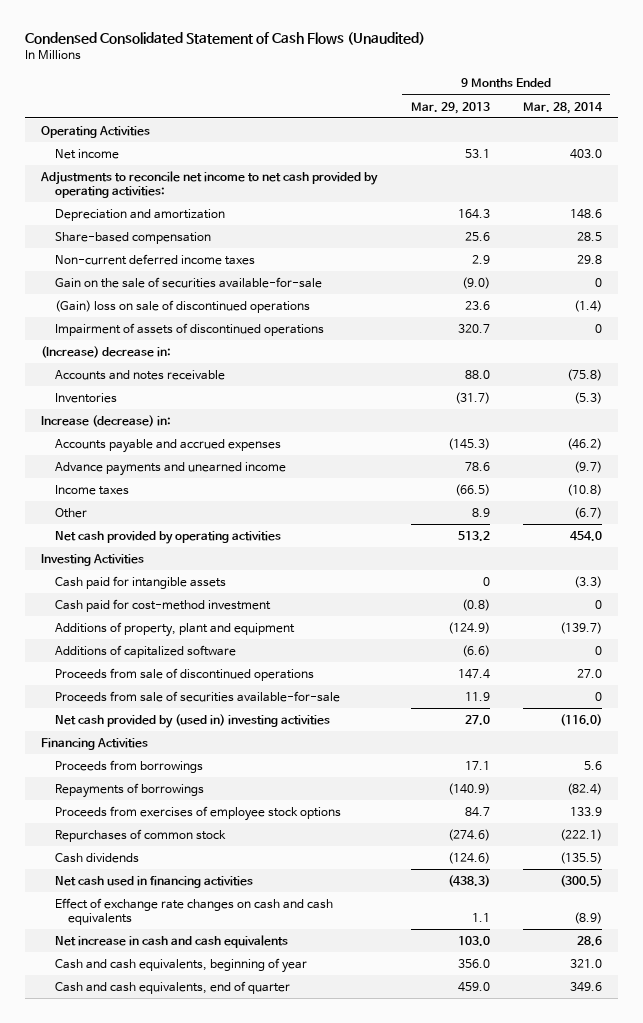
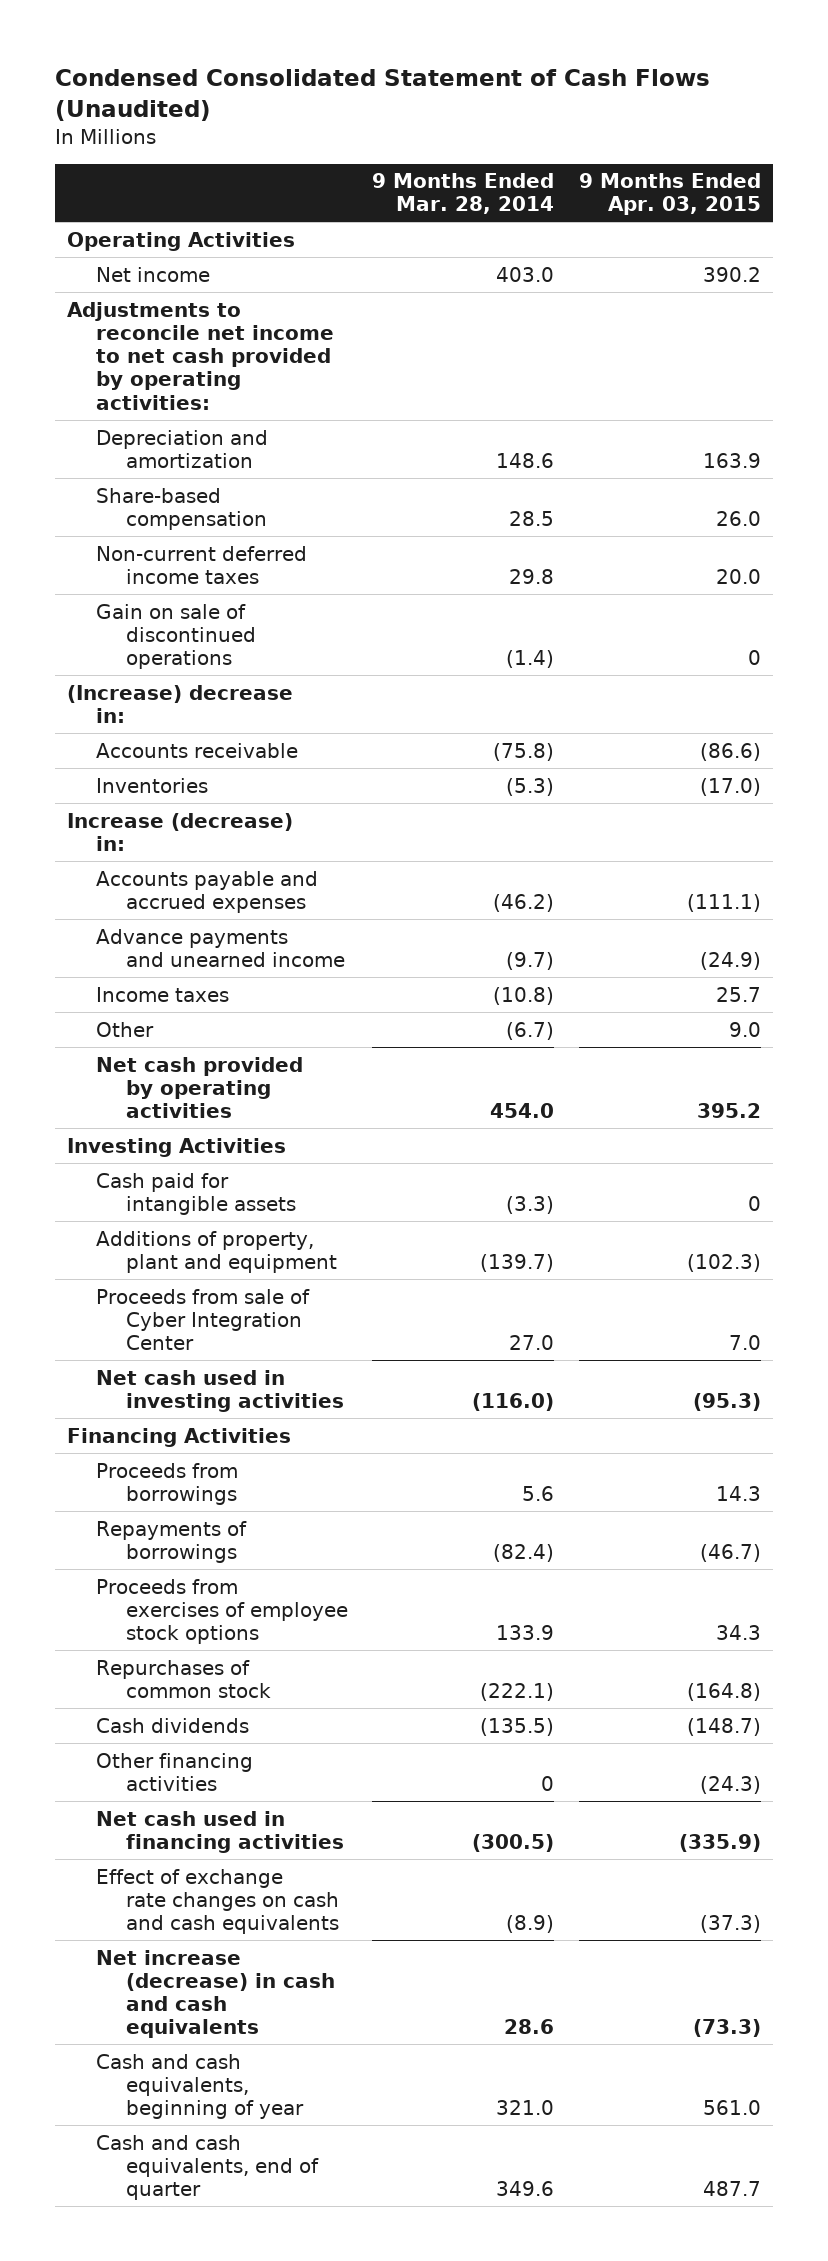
[410,101,490,114] Mar. 29, 2013 -> none
none -> [578,173,761,216] 9 Months Ended Apr. 03, 2015
[54,276,322,288] Gain on the sale of securities available-for-sale -> none
[54,322,324,336] Impairment of assets of discontinued operations -> none
[54,299,310,313] (Gain) loss on sale of discontinued operations -> [96,603,257,670] Gain on sale of discontinued operations
[54,369,225,380] Accounts and notes receivable -> [96,742,299,758] Accounts receivable
[54,598,271,612] Cash paid for cost-method investment -> none
[54,644,236,658] Additions of capitalized software -> none
[54,690,340,702] Proceeds from sale of securities available-for-sale -> none
[54,667,314,681] Proceeds from sale of discontinued operations -> [96,1288,311,1351] Proceeds from sale of Cyber Integration Center
[54,713,330,728] Net cash provided by (used in) investing activities -> [96,1369,345,1412] Net cash used in investing activities
none -> [96,1752,254,1791] Other financing activities
[54,934,288,948] Net increase in cash and cash equivalents -> [96,1949,336,2039] Net increase (decrease) in cash and cash equivalents

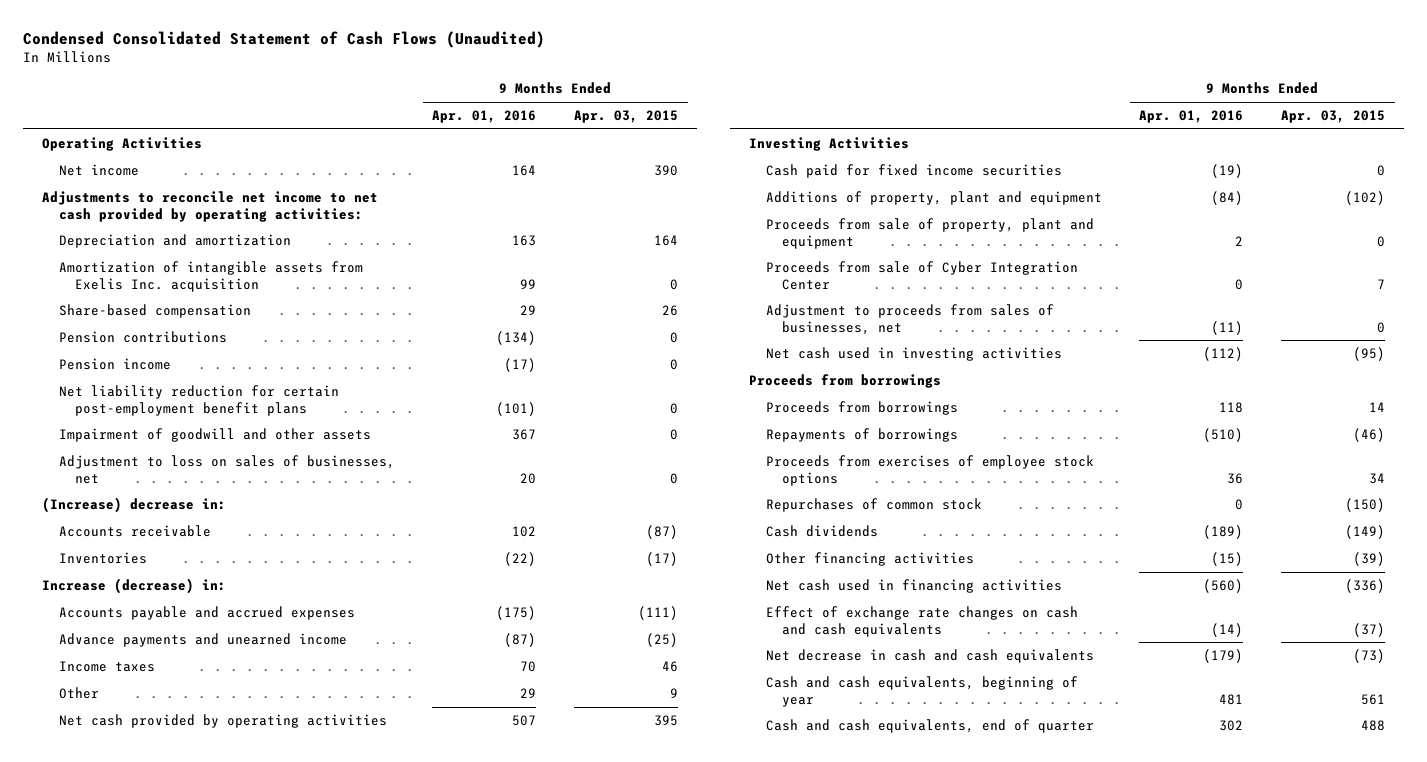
[372,173,555,215] 9 Months Ended Mar. 28, 2014 -> none
none -> [432,110,537,124] Apr. 01, 2016
[702,266,761,282] 390.2 -> [654,165,679,177] 390
[96,545,308,584] Non-current deferred income taxes -> none
[96,603,257,670] Gain on sale of discontinued operations -> none
[702,452,761,468] 163.9 -> [654,235,679,247] 164
none -> [58,261,363,292] Amortization of intangible assets from Exelis Inc. acquisition
[715,510,761,526] 26.0 -> [662,305,679,317] 26
none -> [58,331,227,344] Pension contributions
none -> [58,358,171,371] Pension income
none -> [58,385,339,416] Net liability reduction for certain post-employment benefit plans
none -> [58,428,371,443] Impairment of goodwill and other assets
none -> [58,455,395,484] Adjustment to loss on sales of businesses, net
[699,742,761,761] (86.6) -> [646,525,679,540] (87)
[699,777,761,796] (17.0) -> [646,552,679,567] (17)
[686,893,761,912] (111.1) -> [638,606,679,621] (111)
[699,951,761,970] (24.9) -> [646,633,679,648] (25)
[715,986,761,1002] 25.7 -> [662,661,679,673] 46
[728,1021,761,1037] 9.0 -> [670,688,679,699] 9
[696,1103,761,1119] 395.2 -> [654,715,679,727] 395
[96,1172,297,1215] Cash paid for intangible assets -> none
none -> [765,164,1062,179] Cash paid for fixed income securities
[686,1253,761,1272] (102.3) -> [1345,191,1386,206] (102)
none -> [765,218,1094,249] Proceeds from sale of property, plant and equipment
[728,1335,761,1351] 7.0 -> [1377,278,1386,289] 7
none -> [765,304,1054,335] Adjustment to proceeds from sales of businesses, net
[692,1392,761,1411] (95.3) -> [1353,347,1386,362] (95)
[66,1427,291,1447] Financing Activities -> [749,374,942,389] Proceeds from borrowings
[715,1485,761,1501] 14.3 -> [1369,402,1386,413] 14
[699,1543,761,1562] (46.7) -> [1353,428,1386,443] (46)
[715,1625,761,1641] 34.3 -> [1369,472,1386,484] 34
[686,1682,761,1701] (164.8) -> [1345,498,1386,513] (150)
[686,1717,761,1736] (148.7) -> [1345,525,1386,540] (149)
[699,1775,761,1794] (24.3) -> [1353,552,1386,567] (39)
[678,1833,761,1852] (335.9) -> [1345,579,1386,594] (336)
[699,1915,761,1934] (37.3) -> [1353,622,1386,637] (37)
[96,1949,336,2039] Net increase (decrease) in cash and cash equivalents -> [765,649,1094,664] Net decrease in cash and cash equivalents
[692,2019,761,2038] (73.3) -> [1353,649,1386,664] (73)
[702,2100,761,2116] 561.0 -> [1361,693,1386,705] 561
[702,2181,761,2197] 487.7 -> [1361,720,1386,732] 488

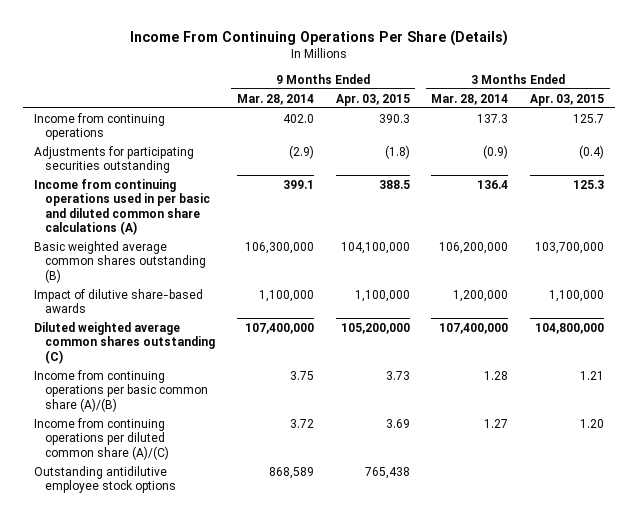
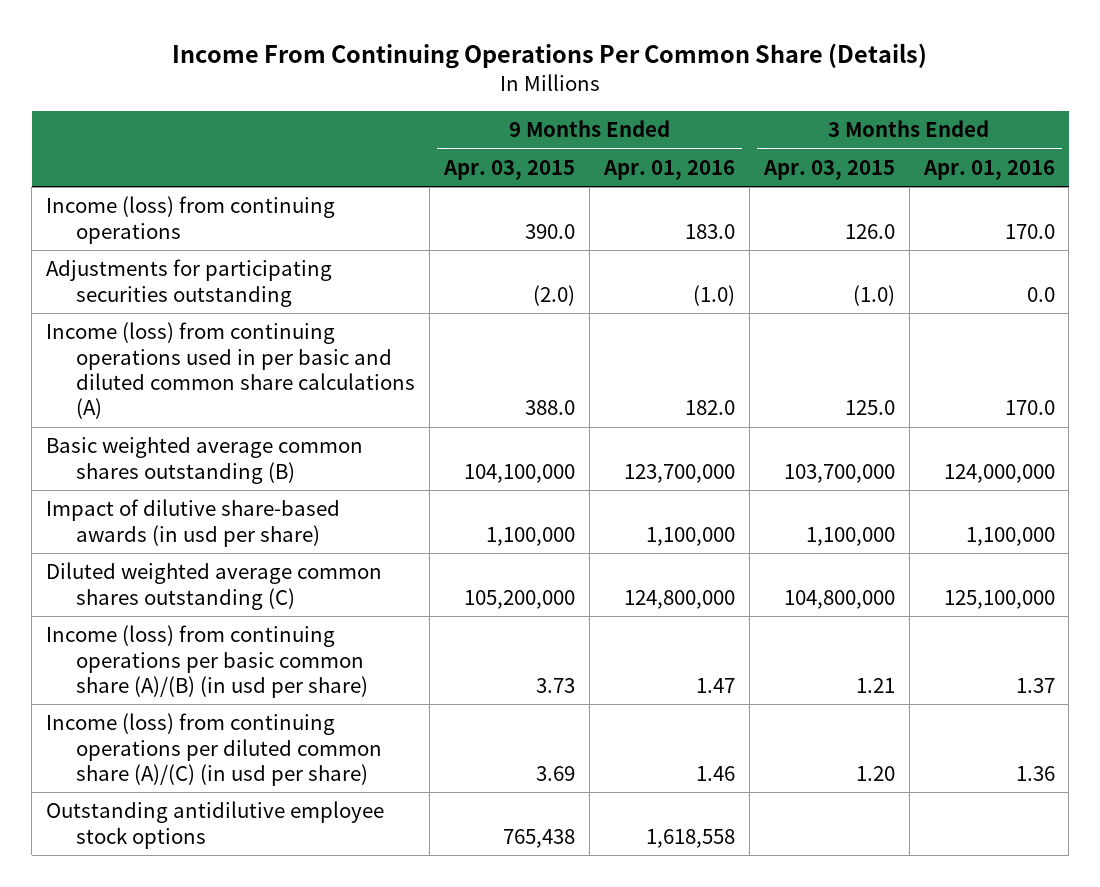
[130,29,509,46] Income From Continuing Operations Per Share (Details) -> [172,43,928,70] Income From Continuing Operations Per Common Share (Details)
[236,93,314,105] Mar. 28, 2014 -> none
[431,93,509,105] Mar. 28, 2014 -> none
none -> [602,159,735,180] Apr. 01, 2016
none -> [922,159,1055,180] Apr. 01, 2016
[34,112,166,141] Income from continuing operations -> [45,196,335,244] Income (loss) from continuing operations
[378,113,410,123] 390.3 -> [525,223,576,239] 390.0
[573,113,605,123] 125.7 -> [844,223,895,239] 126.0
[384,144,410,159] (1.8) -> [533,284,576,306] (2.0)
[579,144,605,159] (0.4) -> [852,284,895,306] (1.0)
[34,178,210,236] Income from continuing operations used in per basic and diluted common share calculations (A) -> [45,322,416,420] Income (loss) from continuing operations used in per basic and diluted common share calculations (A)
[378,179,410,189] 388.5 -> [525,400,576,416] 388.0
[573,179,605,189] 125.3 -> [844,400,895,416] 125.0
[34,288,204,314] Impact of dilutive share-based awards -> [45,499,340,547] Impact of dilutive share-based awards (in usd per share)
[34,369,208,412] Income from continuing operations per basic common share (A)/(B) -> [45,625,369,698] Income (loss) from continuing operations per basic common share (A)/(B) (in usd per share)
[34,417,169,460] Income from continuing operations per diluted common share (A)/(C) -> [45,713,383,786] Income (loss) from continuing operations per diluted common share (A)/(C) (in usd per share)

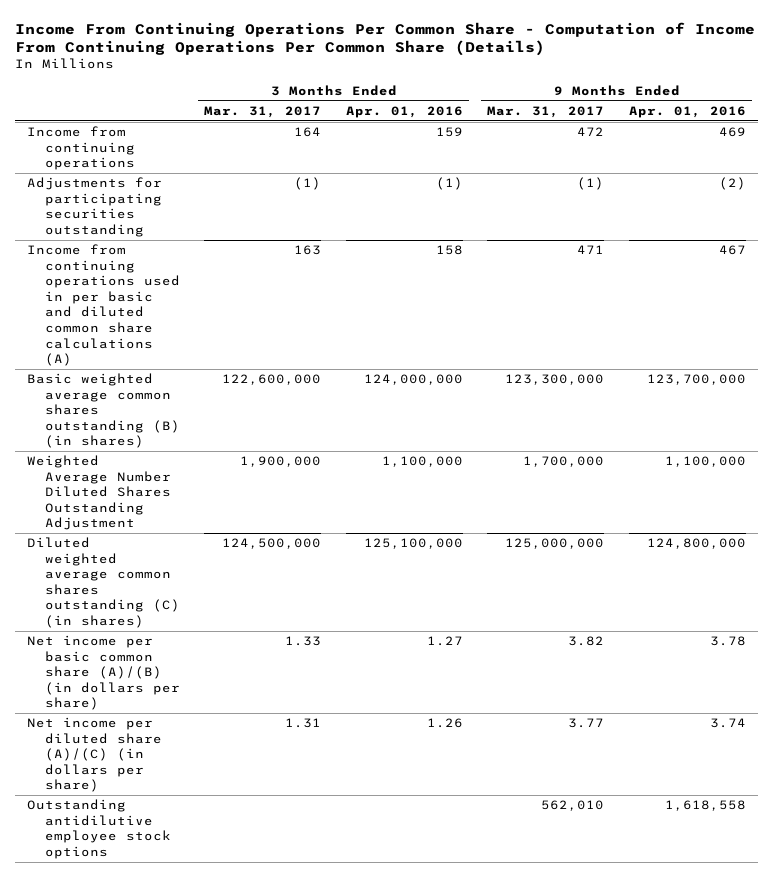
[172,43,928,70] Income From Continuing Operations Per Common Share (Details) -> [15,21,756,57] Income From Continuing Operations Per Common Share - Computation of Income From Continuing Operations Per Common Share (Details)
[443,159,576,180] Apr. 03, 2015 -> none
[762,159,895,180] Apr. 03, 2015 -> none
none -> [204,106,322,119] Mar. 31, 2017
none -> [487,106,605,119] Mar. 31, 2017
[45,196,335,244] Income (loss) from continuing operations -> [27,126,135,171] Income from continuing operations
[684,223,735,239] 183.0 -> [719,127,747,138] 469
[1004,223,1055,239] 170.0 -> [435,127,463,138] 159
[692,284,735,306] (1.0) -> [719,177,747,191] (2)
[1026,286,1055,302] 0.0 -> [435,177,463,191] (1)
[45,322,416,420] Income (loss) from continuing operations used in per basic and diluted common share calculations (A) -> [27,244,180,367] Income from continuing operations used in per basic and diluted common share calculations (A)
[684,400,735,416] 182.0 -> [719,245,747,256] 467
[1004,400,1055,416] 170.0 -> [435,245,463,256] 158
[45,437,363,484] Basic weighted average common shares outstanding (B) -> [27,373,180,449] Basic weighted average common shares outstanding (B) (in shares)
[45,499,340,547] Impact of dilutive share-based awards (in usd per share) -> [27,455,171,531] Weighted Average Number Diluted Shares Outstanding Adjustment
[45,562,382,610] Diluted weighted average common shares outstanding (C) -> [27,537,180,629] Diluted weighted average common shares outstanding (C) (in shares)
[45,625,369,698] Income (loss) from continuing operations per basic common share (A)/(B) (in usd per share) -> [27,635,180,711] Net income per basic common share (A)/(B) (in dollars per share)
[695,677,735,693] 1.47 -> [710,636,747,647] 3.78
[1015,677,1055,693] 1.37 -> [426,636,463,647] 1.27
[45,713,383,786] Income (loss) from continuing operations per diluted common share (A)/(C) (in usd per share) -> [27,717,162,793] Net income per diluted share (A)/(C) (in dollars per share)
[695,765,735,781] 1.46 -> [710,718,747,729] 3.74
[1015,765,1055,781] 1.36 -> [426,718,463,729] 1.26

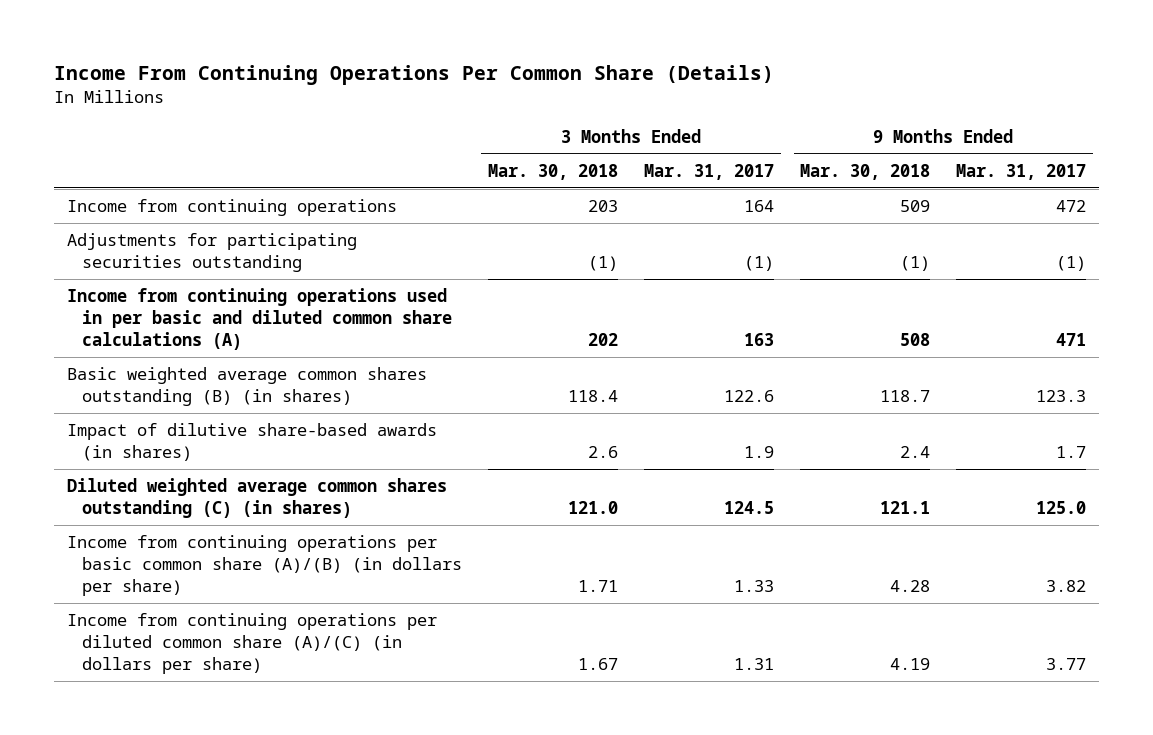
[15,21,756,57] Income From Continuing Operations Per Common Share - Computation of Income From Continuing Operations Per Common Share (Details) -> [53,65,774,86] Income From Continuing Operations Per Common Share (Details)
[345,106,463,119] Apr. 01, 2016 -> none
[629,106,747,119] Apr. 01, 2016 -> none
none -> [487,163,618,180] Mar. 30, 2018
none -> [800,163,931,180] Mar. 30, 2018
[27,455,171,531] Weighted Average Number Diluted Shares Outstanding Adjustment -> none
[27,799,171,859] Outstanding antidilutive employee stock options -> none
[222,374,322,386] 122,600,000 -> [723,389,774,402] 122.6
[505,374,605,386] 123,300,000 -> [1036,389,1087,402] 123.3
none -> [67,422,438,461] Impact of dilutive share-based awards (in shares)
[222,538,322,550] 124,500,000 -> [723,500,774,514] 124.5
[505,538,605,550] 125,000,000 -> [1036,500,1087,514] 125.0
[27,635,180,711] Net income per basic common share (A)/(B) (in dollars per share) -> [67,534,462,596] Income from continuing operations per basic common share (A)/(B) (in dollars per share)
[27,717,162,793] Net income per diluted share (A)/(C) (in dollars per share) -> [67,612,438,674] Income from continuing operations per diluted common share (A)/(C) (in dollars per share)

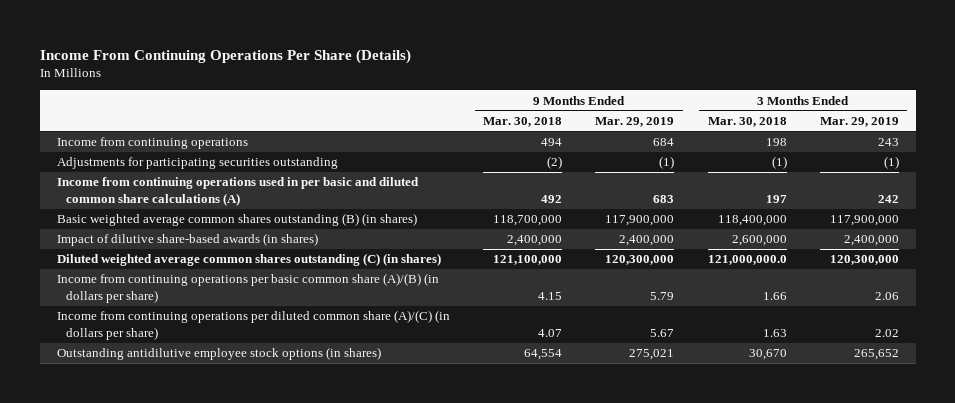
[53,65,774,86] Income From Continuing Operations Per Common Share (Details) -> [39,48,411,64] Income From Continuing Operations Per Share (Details)
[643,163,774,180] Mar. 31, 2017 -> none
[956,163,1087,180] Mar. 31, 2017 -> none
none -> [595,117,675,128] Mar. 29, 2019
none -> [819,117,899,128] Mar. 29, 2019
[587,199,618,212] 203 -> [765,138,787,147] 198
[900,199,931,212] 509 -> [540,138,562,147] 494
[900,255,931,271] (1) -> [546,156,562,170] (2)
[587,332,618,346] 202 -> [765,194,787,203] 197
[900,332,931,346] 508 -> [540,194,562,203] 492
[567,389,618,402] 118.4 -> [717,215,787,227] 118,400,000
[880,389,931,402] 118.7 -> [492,215,562,227] 118,700,000
[587,445,618,458] 2.6 -> [731,235,787,247] 2,600,000
[900,445,931,458] 2.4 -> [506,235,562,247] 2,400,000
[567,500,618,514] 121.0 -> [707,255,787,266] 121,000,000.0
[880,500,931,514] 121.1 -> [492,255,562,266] 121,100,000
[577,579,618,592] 1.71 -> [762,291,787,300] 1.66
[890,579,931,592] 4.28 -> [537,291,562,300] 4.15
[577,657,618,670] 1.67 -> [762,328,787,337] 1.63
[890,657,931,670] 4.19 -> [537,328,562,337] 4.07
none -> [56,347,381,361] Outstanding antidilutive employee stock options (in shares)

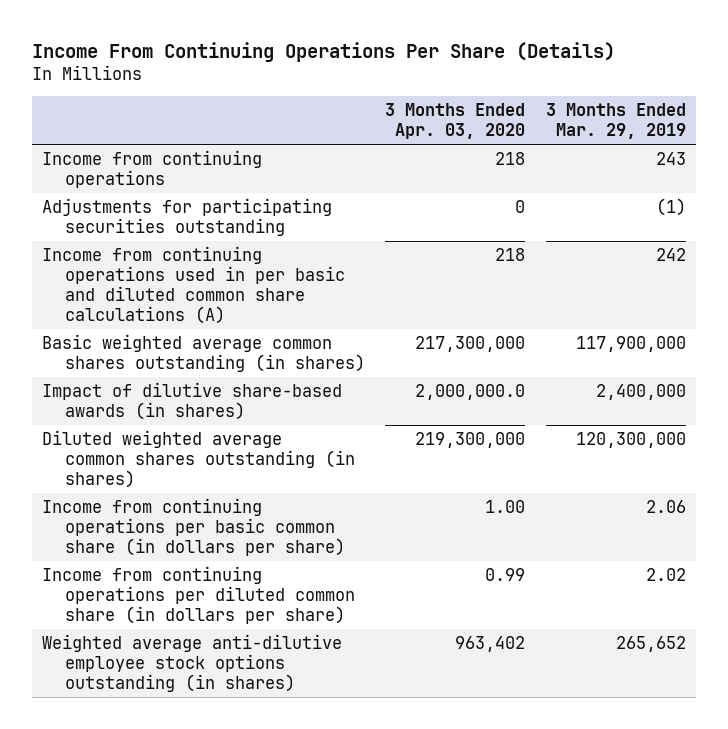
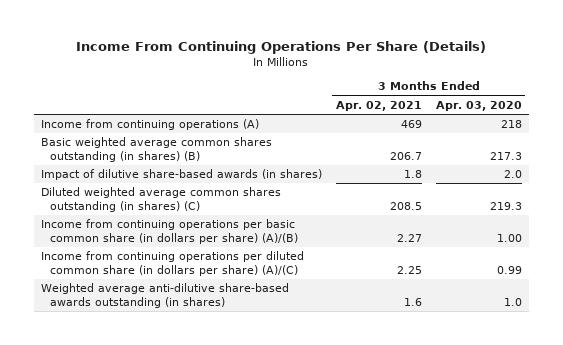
[545,103,686,140] 3 Months Ended Mar. 29, 2019 -> none
none -> [335,100,422,111] Apr. 02, 2021
[42,197,333,236] Adjustments for participating securities outstanding -> none
[42,245,346,325] Income from continuing operations used in per basic and diluted common share calculations (A) -> none
[42,149,263,188] Income from continuing operations -> [40,119,259,131] Income from continuing operations (A)
[42,333,366,372] Basic weighted average common shares outstanding (in shares) -> [40,137,272,162] Basic weighted average common shares outstanding (in shares) (B)
[415,335,526,352] 217,300,000 -> [489,151,522,160] 217.3
[415,383,526,400] 2,000,000.0 -> [503,170,522,179] 2.0
[42,429,356,489] Diluted weighted average common shares outstanding (in shares) -> [40,187,281,212] Diluted weighted average common shares outstanding (in shares) (C)
[415,431,526,448] 219,300,000 -> [489,201,522,210] 219.3
[42,497,346,557] Income from continuing operations per basic common share (in dollars per share) -> [40,219,298,244] Income from continuing operations per basic common share (in dollars per share) (A)/(B)
[42,565,356,625] Income from continuing operations per diluted common share (in dollars per share) -> [40,251,304,276] Income from continuing operations per diluted common share (in dollars per share) (A)/(C)
[42,633,343,693] Weighted average anti-dilutive employee stock options outstanding (in shares) -> [40,283,289,308] Weighted average anti-dilutive share-based awards outstanding (in shares)
[455,635,526,652] 963,402 -> [503,297,522,306] 1.0

